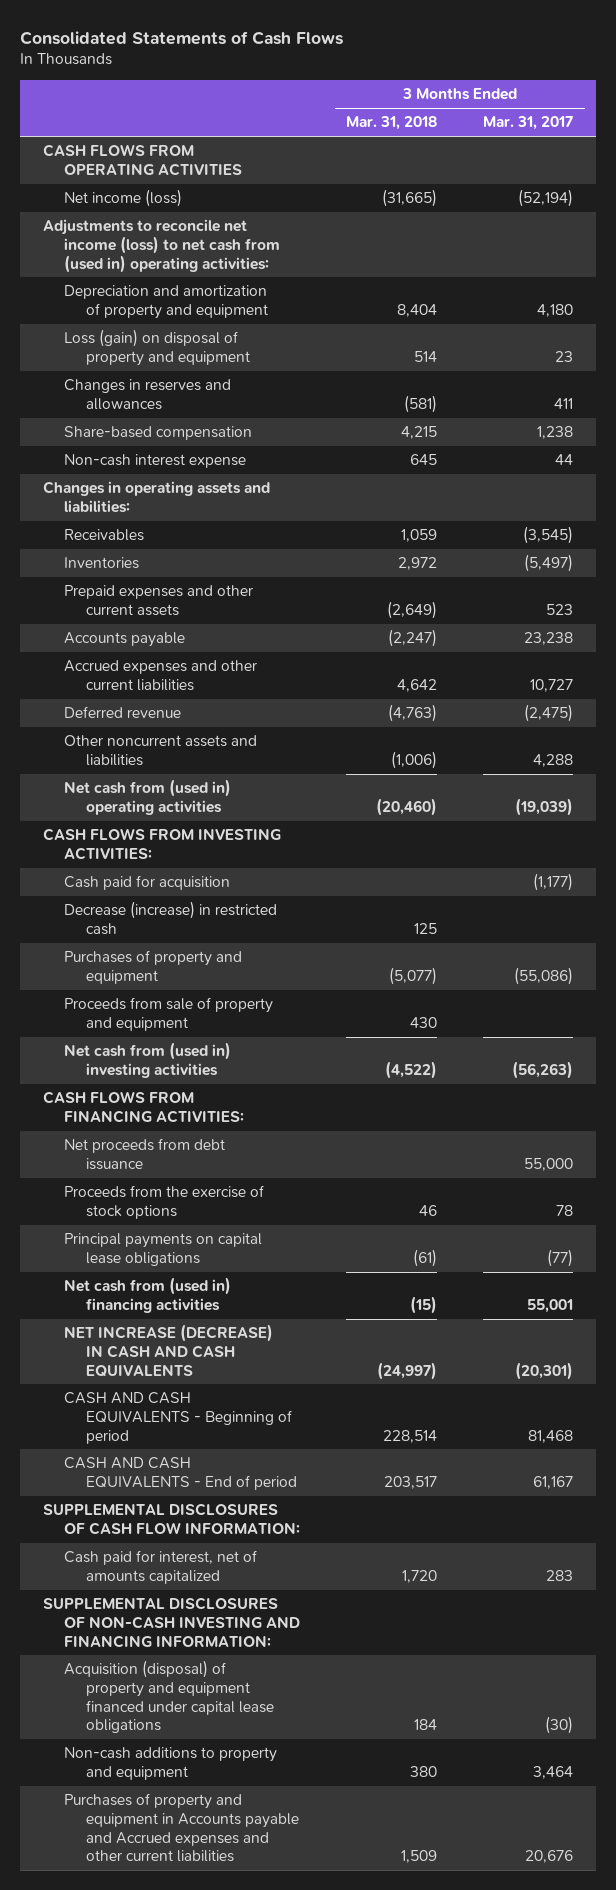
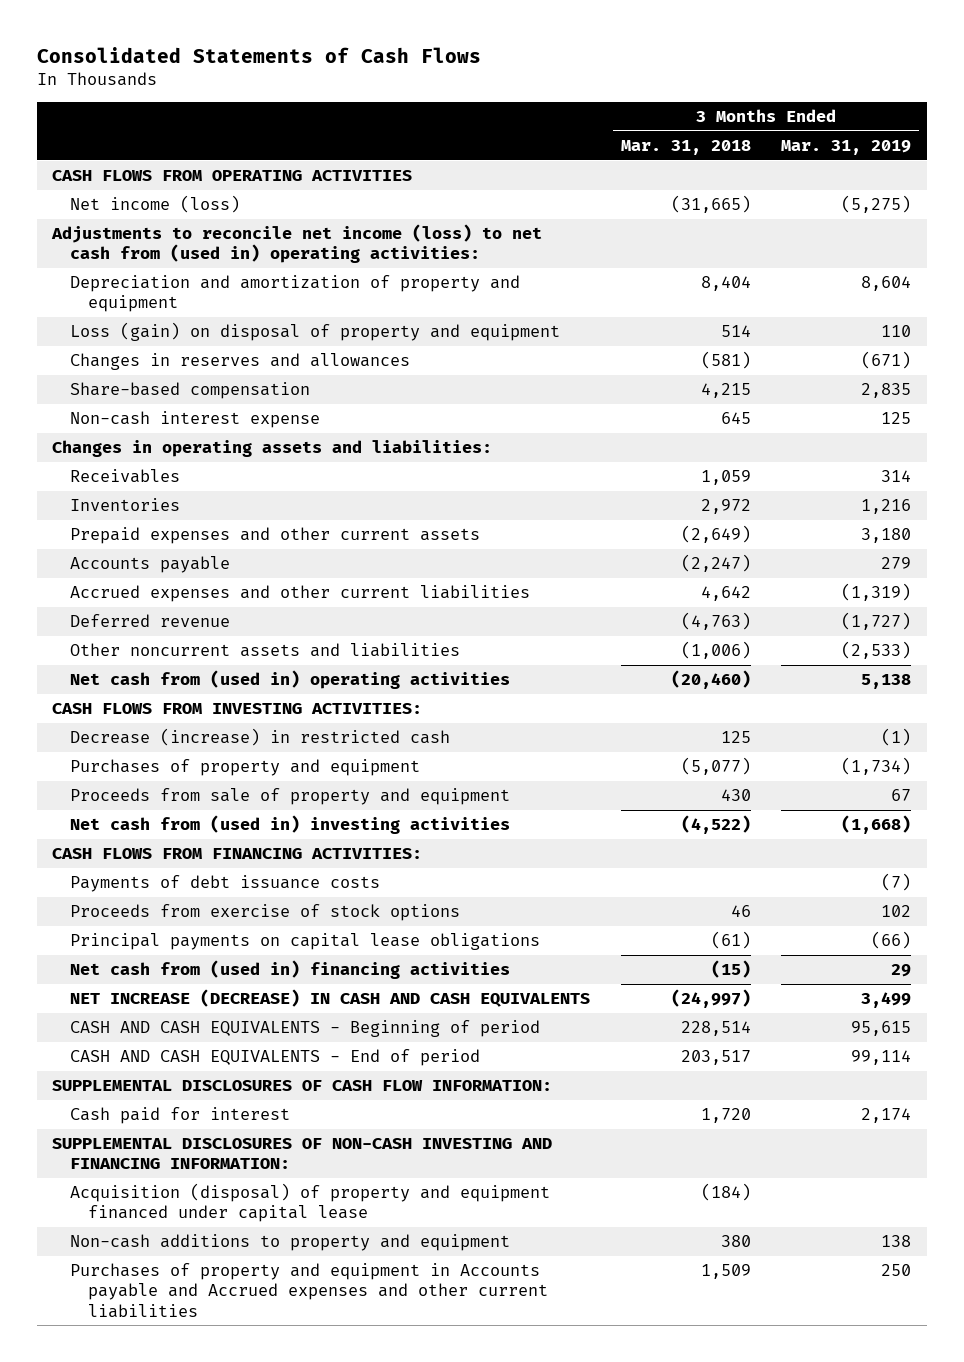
[483,116,574,131] Mar. 31, 2017 -> none
none -> [781,140,912,156] Mar. 31, 2019
[64,875,231,891] Cash paid for acquisition -> none
[64,1138,226,1170] Net proceeds from debt issuance -> none
none -> [70,875,381,893] Payments of debt issuance costs
[64,1185,265,1219] Proceeds from the exercise of stock options -> [70,904,461,922] Proceeds from exercise of stock options
[64,1550,258,1584] Cash paid for interest, net of amounts capitalized -> [70,1107,291,1125] Cash paid for interest
[64,1660,275,1734] Acquisition (disposal) of property and equipment financed under capital lease obligations -> [70,1183,551,1223] Acquisition (disposal) of property and equipment financed under capital lease
[414,1719,438,1731] 184 -> [700,1183,751,1202] (184)

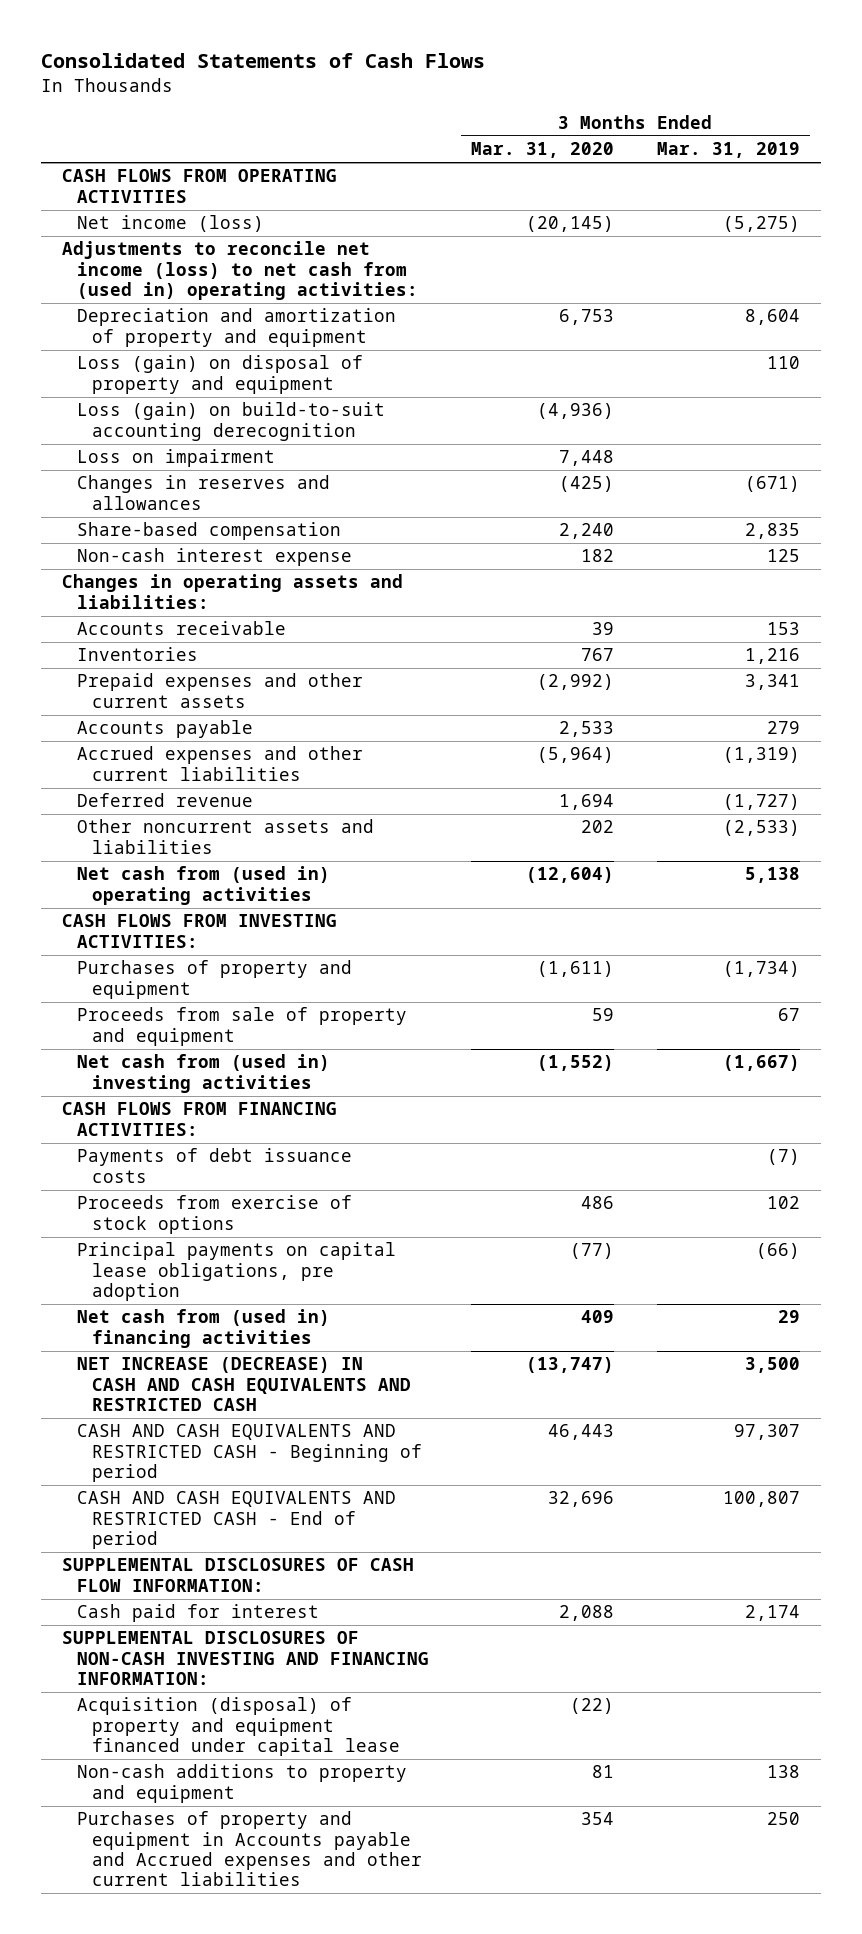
[620,140,751,156] Mar. 31, 2018 -> none
none -> [471,142,615,159] Mar. 31, 2020
none -> [76,402,385,441] Loss (gain) on build-to-suit accounting derecognition
none -> [76,449,275,468] Loss on impairment
[70,469,181,484] Receivables -> none
none -> [76,621,286,636] Accounts receivable
[861,528,912,544] 3,180 -> [744,674,800,691] 3,341
[70,728,451,747] Decrease (increase) in restricted cash -> none
[841,815,912,835] (1,668) -> [722,1055,800,1072] (1,667)
[70,933,541,951] Principal payments on capital lease obligations -> [76,1242,396,1301] Principal payments on capital lease obligations, pre adoption
[70,989,591,1008] NET INCREASE (DECREASE) IN CASH AND CASH EQUIVALENTS -> [76,1357,411,1411] NET INCREASE (DECREASE) IN CASH AND CASH EQUIVALENTS AND RESTRICTED CASH
[861,992,912,1009] 3,499 -> [744,1357,800,1374] 3,500
[70,1020,541,1038] CASH AND CASH EQUIVALENTS - Beginning of period -> [76,1424,422,1482] CASH AND CASH EQUIVALENTS AND RESTRICTED CASH - Beginning of period
[851,1021,912,1037] 95,615 -> [733,1424,800,1441] 97,307
[70,1049,481,1067] CASH AND CASH EQUIVALENTS - End of period -> [76,1491,396,1549] CASH AND CASH EQUIVALENTS AND RESTRICTED CASH - End of period
[851,1050,912,1066] 99,114 -> [722,1491,800,1508] 100,807

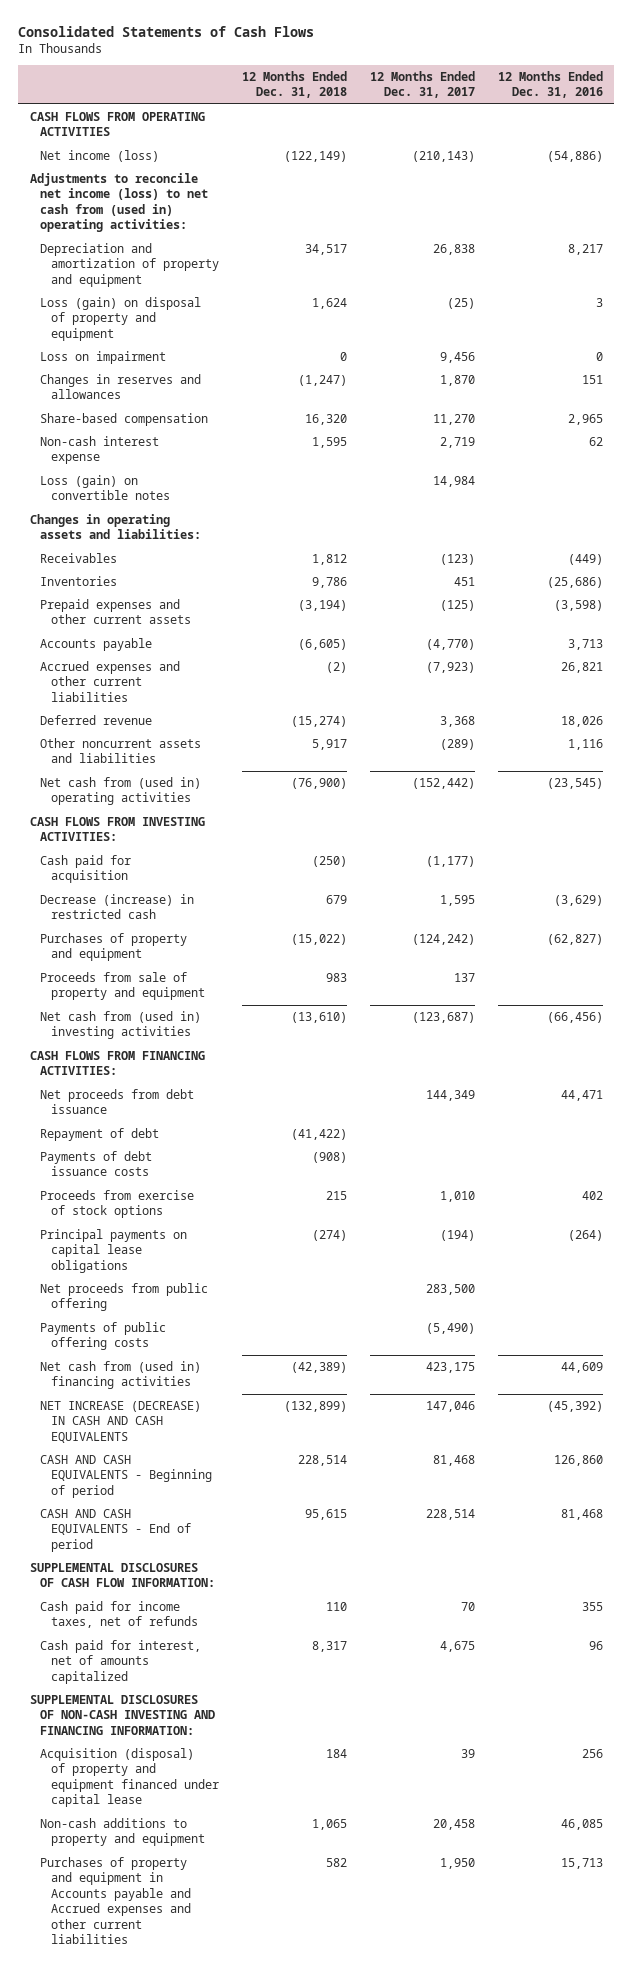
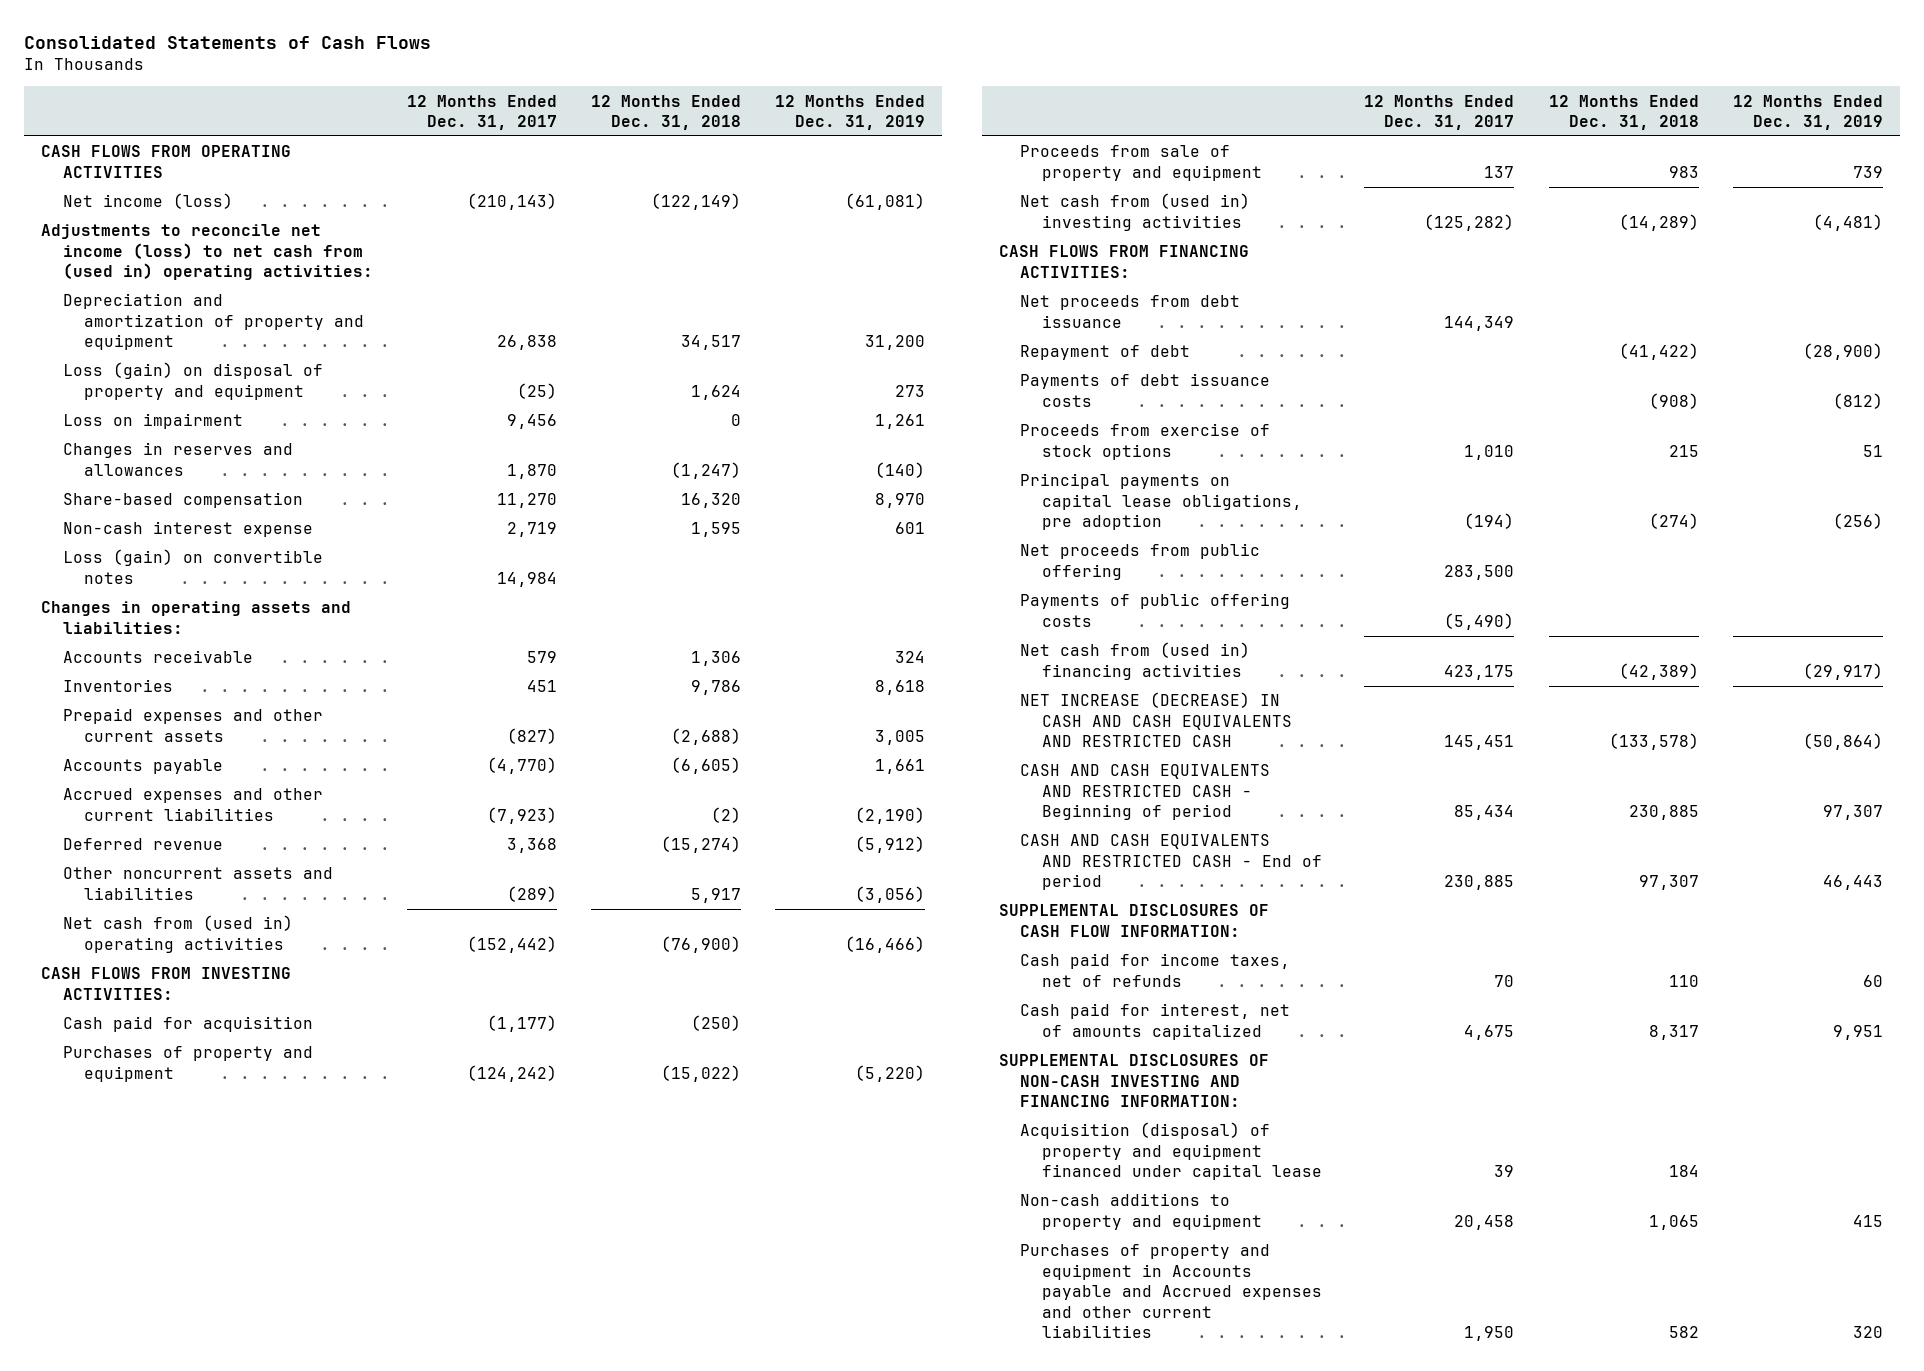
[497,70,603,99] 12 Months Ended Dec. 31, 2016 -> none
none -> [775,94,926,130] 12 Months Ended Dec. 31, 2019
[40,552,118,563] Receivables -> none
none -> [62,650,253,664] Accounts receivable
[297,599,347,611] (3,194) -> [671,727,742,745] (2,688)
[439,599,475,611] (125) -> [507,727,558,744] (827)
[40,893,195,920] Decrease (increase) in restricted cash -> none
[290,1011,347,1023] (13,610) -> [1618,213,1699,231] (14,289)
[411,1011,475,1023] (123,687) -> [1424,213,1515,231] (125,282)
[40,1228,188,1273] Principal payments on capital lease obligations -> [1020,473,1302,531] Principal payments on capital lease obligations, pre adoption
[40,1400,202,1443] NET INCREASE (DECREASE) IN CASH AND CASH EQUIVALENTS -> [1020,692,1292,748] NET INCREASE (DECREASE) IN CASH AND CASH EQUIVALENTS AND RESTRICTED CASH
[283,1400,347,1412] (132,899) -> [1608,733,1699,751] (133,578)
[425,1400,475,1412] 147,046 -> [1444,735,1515,751] 145,451
[40,1454,212,1498] CASH AND CASH EQUIVALENTS - Beginning of period -> [1020,764,1271,821] CASH AND CASH EQUIVALENTS AND RESTRICTED CASH - Beginning of period
[297,1454,347,1466] 228,514 -> [1628,805,1699,821] 230,885
[432,1454,475,1466] 81,468 -> [1454,805,1515,821] 85,434
[40,1508,191,1552] CASH AND CASH EQUIVALENTS - End of period -> [1020,834,1322,891] CASH AND CASH EQUIVALENTS AND RESTRICTED CASH - End of period
[304,1508,347,1520] 95,615 -> [1638,875,1699,891] 97,307
[425,1508,475,1520] 228,514 -> [1444,875,1515,891] 230,885

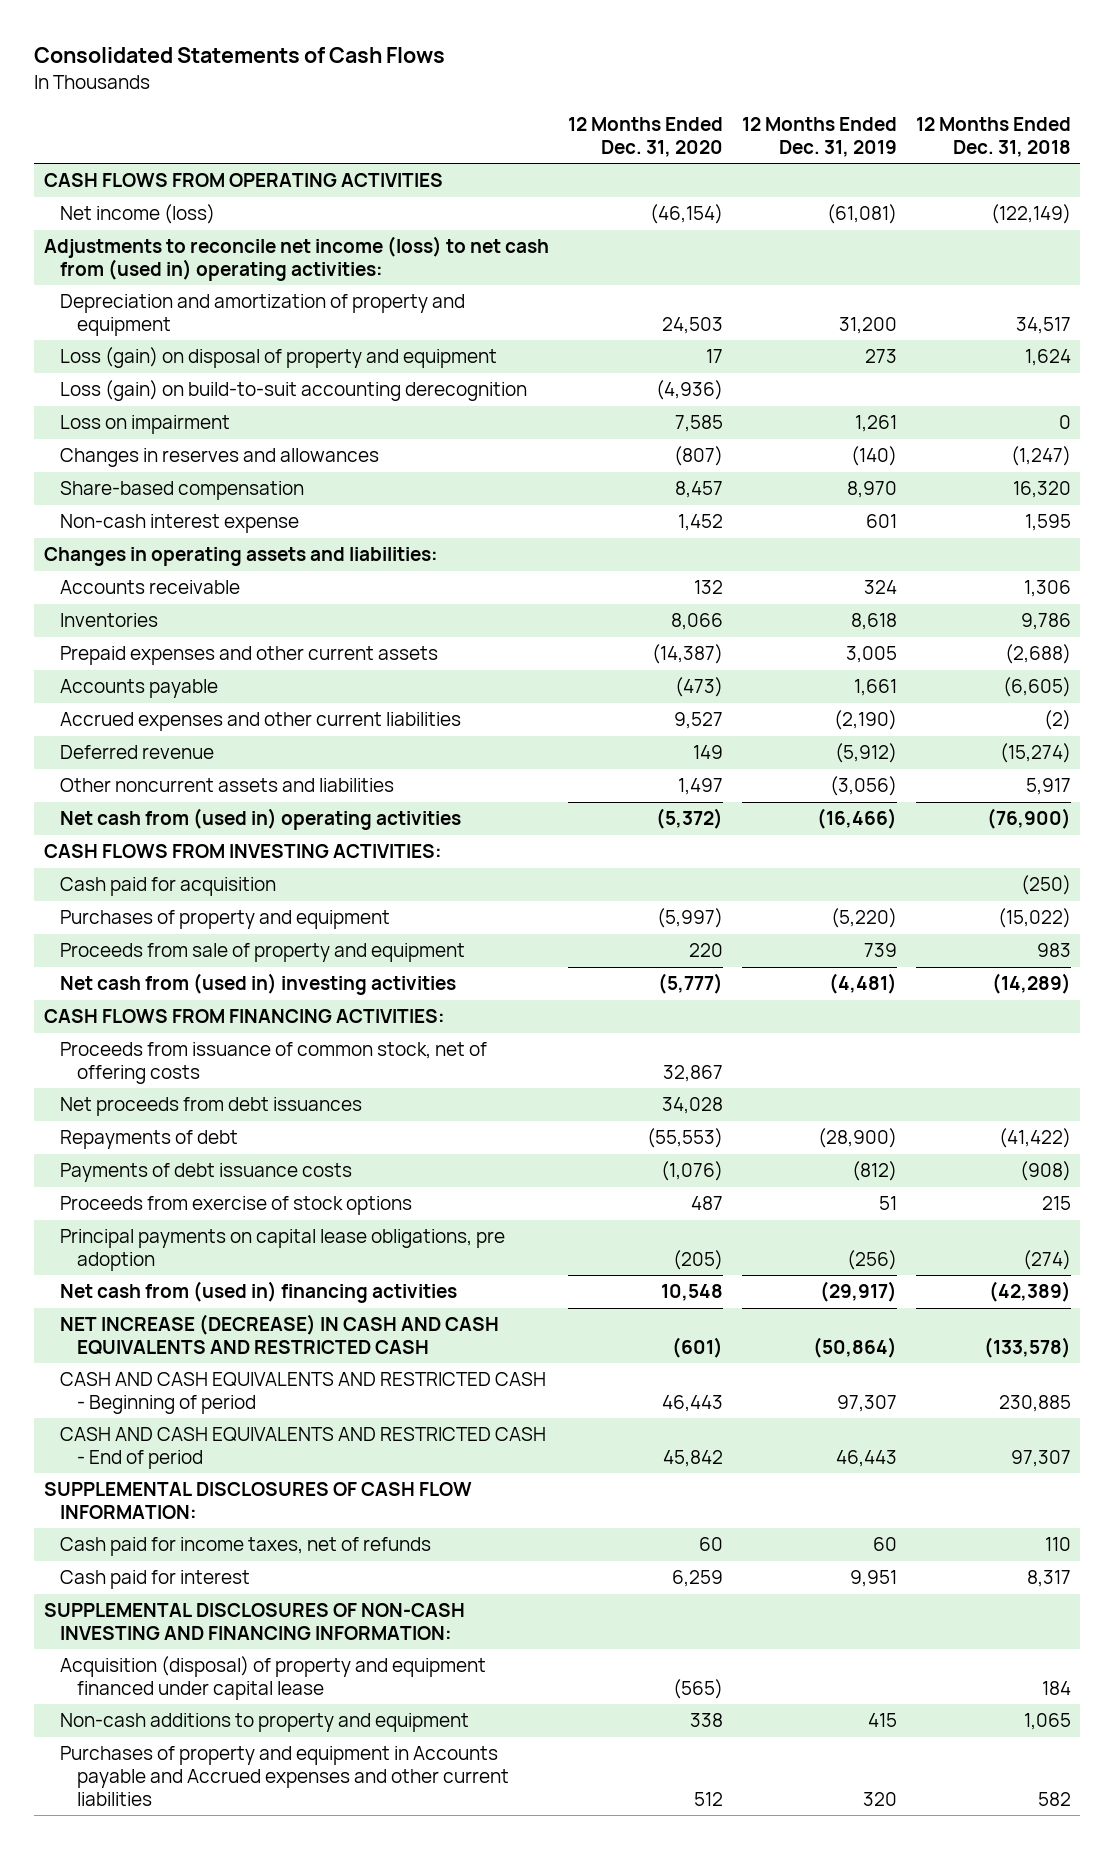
[407,94,558,130] 12 Months Ended Dec. 31, 2017 -> none
none -> [567,116,723,157] 12 Months Ended Dec. 31, 2020
none -> [60,380,528,402] Loss (gain) on build-to-suit accounting derecognition
[62,549,323,584] Loss (gain) on convertible notes -> none
none -> [60,1042,488,1084] Proceeds from issuance of common stock, net of offering costs
[1020,295,1241,328] Net proceeds from debt issuance -> [60,1097,363,1117] Net proceeds from debt issuances
[1020,345,1191,361] Repayment of debt -> [60,1130,239,1150] Repayments of debt
[1020,543,1261,580] Net proceeds from public offering -> none
[1020,593,1291,627] Payments of public offering costs -> none
[1020,1003,1291,1040] Cash paid for interest, net of amounts capitalized -> [60,1570,251,1590] Cash paid for interest

